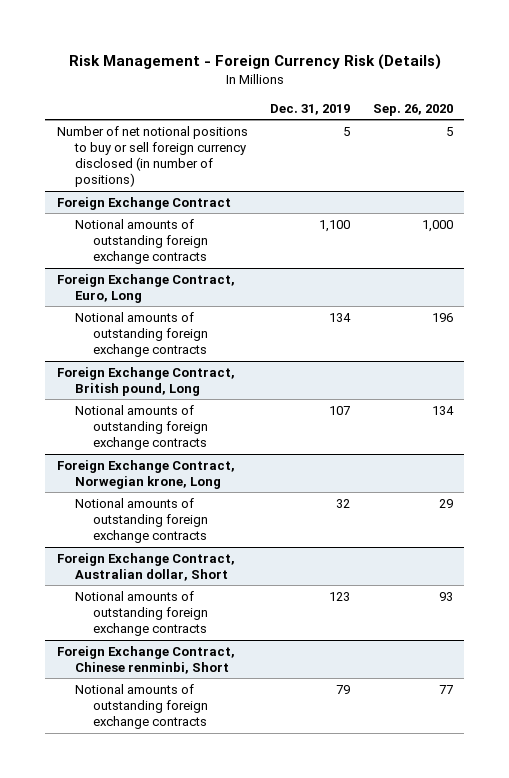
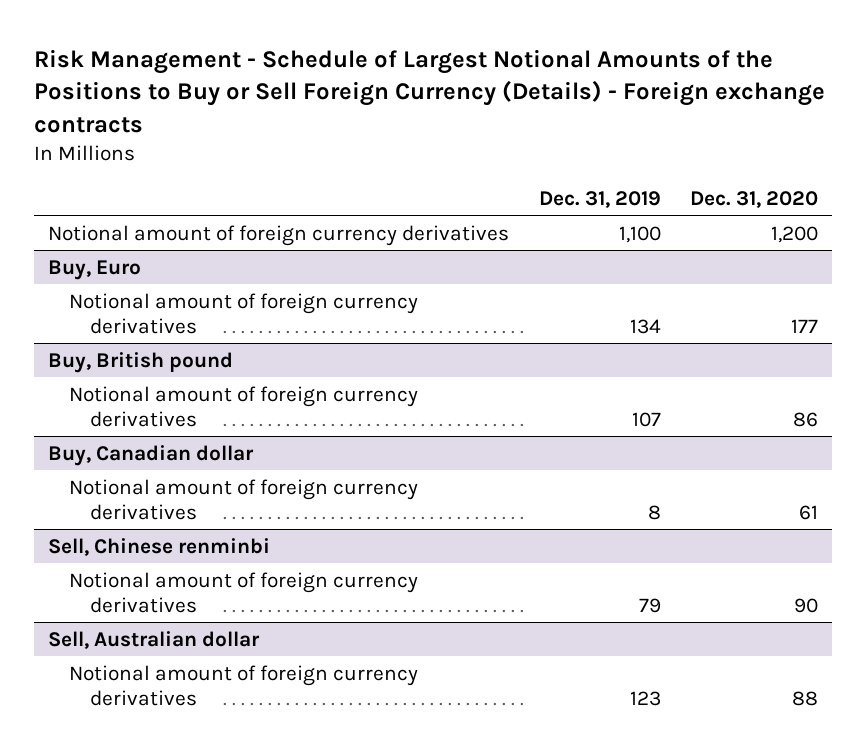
[68,53,441,70] Risk Management - Foreign Currency Risk (Details) -> [33,48,825,133] Risk Management - Schedule of Largest Notional Amounts of the Positions to Buy or Sell Foreign Currency (Details) - Foreign exchange contracts
[372,103,453,116] Sep. 26, 2020 -> none
none -> [689,190,818,208] Dec. 31, 2020
[56,125,248,188] Number of net notional positions to buy or sell foreign currency disclosed (in number of positions) -> none
[56,196,231,210] Foreign Exchange Contract -> none
[56,273,235,303] Foreign Exchange Contract, Euro, Long -> none
[56,366,235,396] Foreign Exchange Contract, British pound, Long -> none
[56,459,235,489] Foreign Exchange Contract, Norwegian krone, Long -> none
[56,552,235,581] Foreign Exchange Contract, Australian dollar, Short -> none
[56,645,235,674] Foreign Exchange Contract, Chinese renminbi, Short -> none
[74,218,209,265] Notional amounts of outstanding foreign exchange contracts -> [48,224,510,246] Notional amount of foreign currency derivatives
none -> [48,259,142,280] Buy, Euro
[74,311,209,358] Notional amounts of outstanding foreign exchange contracts -> [69,292,419,334] Notional amount of foreign currency derivatives
none -> [48,351,234,373] Buy, British pound
[74,404,209,451] Notional amounts of outstanding foreign exchange contracts -> [69,385,419,427] Notional amount of foreign currency derivatives
none -> [48,444,255,466] Buy, Canadian dollar
[74,497,209,544] Notional amounts of outstanding foreign exchange contracts -> [69,478,419,520] Notional amount of foreign currency derivatives
[336,498,351,508] 32 -> [647,504,661,520] 8
none -> [48,537,271,556] Sell, Chinese renminbi
[74,590,209,637] Notional amounts of outstanding foreign exchange contracts -> [69,571,419,613] Notional amount of foreign currency derivatives
[329,591,351,601] 123 -> [638,597,661,613] 79
none -> [48,630,261,649] Sell, Australian dollar
[74,683,209,730] Notional amounts of outstanding foreign exchange contracts -> [69,664,419,706] Notional amount of foreign currency derivatives
[336,684,351,694] 79 -> [629,690,661,706] 123

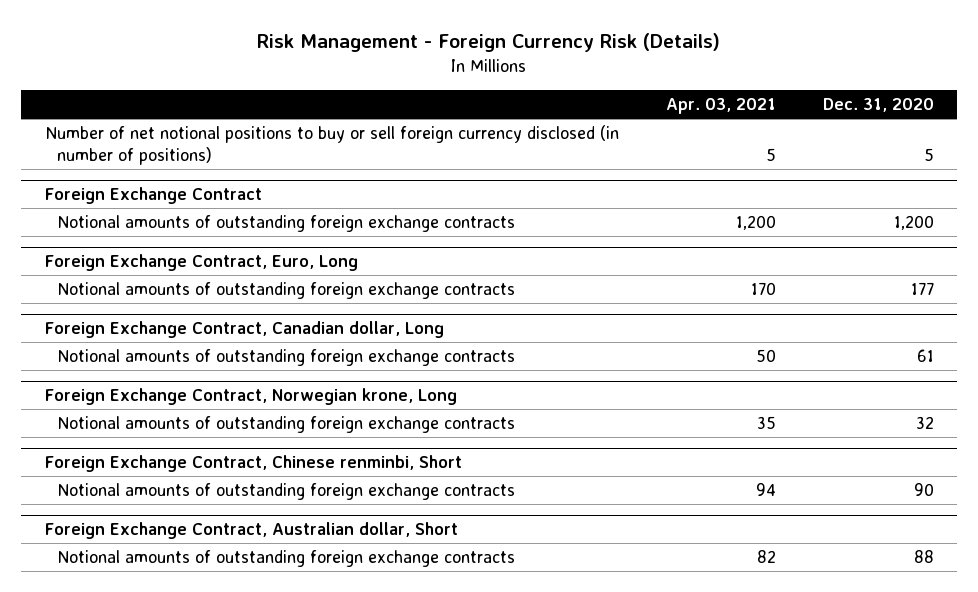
[33,48,825,133] Risk Management - Schedule of Largest Notional Amounts of the Positions to Buy or Sell Foreign Currency (Details) - Foreign exchange contracts -> [257,33,721,53] Risk Management - Foreign Currency Risk (Details)
[538,190,661,208] Dec. 31, 2019 -> none
none -> [665,97,776,114] Apr. 03, 2021
[48,259,142,280] Buy, Euro -> none
[48,351,234,373] Buy, British pound -> none
[48,444,255,466] Buy, Canadian dollar -> none
[48,537,271,556] Sell, Chinese renminbi -> none
[48,630,261,649] Sell, Australian dollar -> none
none -> [44,125,619,166] Number of net notional positions to buy or sell foreign currency disclosed (in number of positions)
none -> [44,187,262,205] Foreign Exchange Contract
[48,224,510,246] Notional amount of foreign currency derivatives -> [57,215,516,233] Notional amounts of outstanding foreign exchange contracts
none -> [44,254,358,272] Foreign Exchange Contract, Euro, Long
[69,292,419,334] Notional amount of foreign currency derivatives -> [57,282,516,300] Notional amounts of outstanding foreign exchange contracts
none -> [44,321,444,339] Foreign Exchange Contract, Canadian dollar, Long
[69,385,419,427] Notional amount of foreign currency derivatives -> [57,349,516,367] Notional amounts of outstanding foreign exchange contracts
[792,411,818,427] 86 -> [916,349,934,363] 61
none -> [44,388,457,406] Foreign Exchange Contract, Norwegian krone, Long
[69,478,419,520] Notional amount of foreign currency derivatives -> [57,416,516,434] Notional amounts of outstanding foreign exchange contracts
[798,504,818,520] 61 -> [915,416,934,430] 32
none -> [44,455,462,473] Foreign Exchange Contract, Chinese renminbi, Short
[69,571,419,613] Notional amount of foreign currency derivatives -> [57,483,516,501] Notional amounts of outstanding foreign exchange contracts
none -> [44,522,458,540] Foreign Exchange Contract, Australian dollar, Short
[69,664,419,706] Notional amount of foreign currency derivatives -> [57,550,516,568] Notional amounts of outstanding foreign exchange contracts

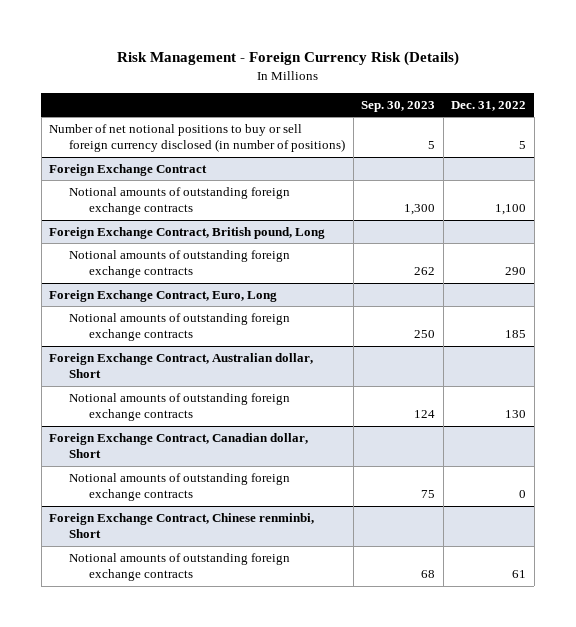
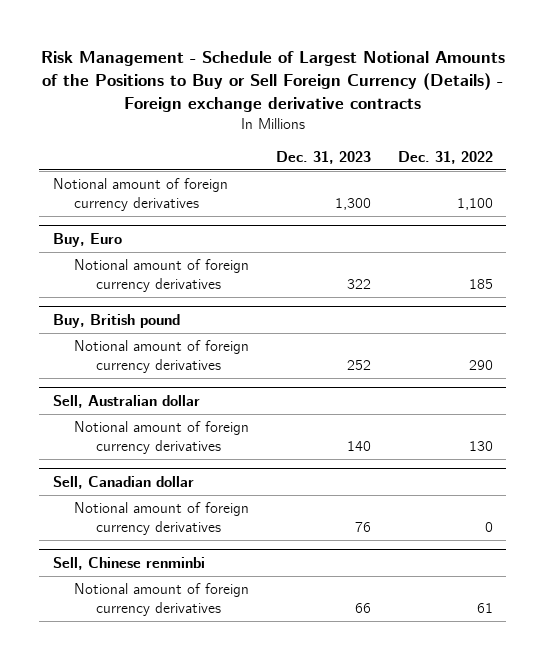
[116,50,459,66] Risk Management - Foreign Currency Risk (Details) -> [40,50,505,112] Risk Management - Schedule of Largest Notional Amounts of the Positions to Buy or Sell Foreign Currency (Details) - Foreign exchange derivative contracts
[361,100,436,112] Sep. 30, 2023 -> none
none -> [275,150,371,164] Dec. 31, 2023
[49,123,346,153] Number of net notional positions to buy or sell foreign currency disclosed (in number of positions) -> none
[49,163,208,176] Foreign Exchange Contract -> none
[49,226,326,239] Foreign Exchange Contract, British pound, Long -> none
[49,289,278,302] Foreign Exchange Contract, Euro, Long -> none
[49,352,314,379] Foreign Exchange Contract, Australian dollar, Short -> none
[49,432,309,459] Foreign Exchange Contract, Canadian dollar, Short -> none
[49,512,315,539] Foreign Exchange Contract, Chinese renminbi, Short -> none
[69,186,291,216] Notional amounts of outstanding foreign exchange contracts -> [52,178,228,212] Notional amount of foreign currency derivatives
none -> [52,232,122,247] Buy, Euro
[69,249,291,279] Notional amounts of outstanding foreign exchange contracts -> [74,259,250,293] Notional amount of foreign currency derivatives
[505,267,527,276] 290 -> [468,279,493,290] 185
none -> [52,313,180,328] Buy, British pound
[69,312,291,342] Notional amounts of outstanding foreign exchange contracts -> [74,340,250,374] Notional amount of foreign currency derivatives
[505,330,527,339] 185 -> [468,360,493,371] 290
none -> [52,394,200,408] Sell, Australian dollar
[69,392,291,422] Notional amounts of outstanding foreign exchange contracts -> [74,421,250,455] Notional amount of foreign currency derivatives
none -> [52,475,194,489] Sell, Canadian dollar
[69,472,291,502] Notional amounts of outstanding foreign exchange contracts -> [74,502,250,536] Notional amount of foreign currency derivatives
none -> [52,556,205,570] Sell, Chinese renminbi
[69,552,291,582] Notional amounts of outstanding foreign exchange contracts -> [74,583,250,617] Notional amount of foreign currency derivatives

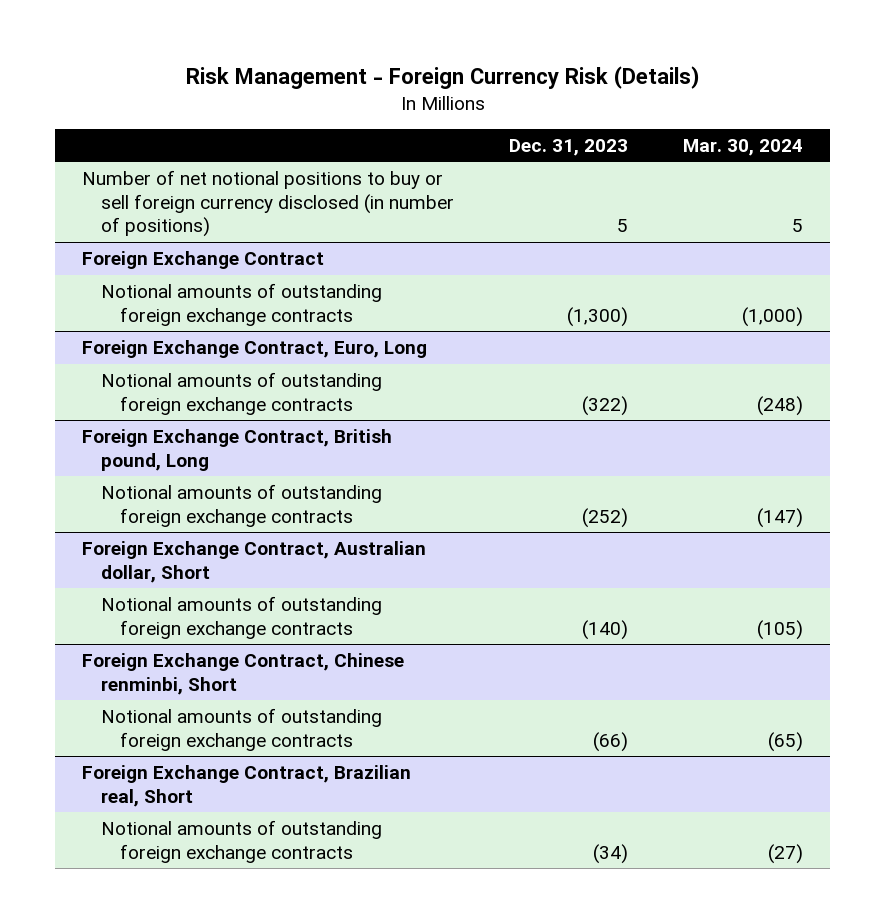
[40,50,505,112] Risk Management - Schedule of Largest Notional Amounts of the Positions to Buy or Sell Foreign Currency (Details) - Foreign exchange derivative contracts -> [185,66,700,90] Risk Management - Foreign Currency Risk (Details)
[397,150,493,164] Dec. 31, 2022 -> none
none -> [682,138,803,156] Mar. 30, 2024
[52,232,122,247] Buy, Euro -> none
[52,313,180,328] Buy, British pound -> none
[52,394,200,408] Sell, Australian dollar -> none
[52,475,194,489] Sell, Canadian dollar -> none
[52,556,205,570] Sell, Chinese renminbi -> none
none -> [82,170,454,238] Number of net notional positions to buy or sell foreign currency disclosed (in number of positions)
none -> [82,251,325,270] Foreign Exchange Contract
[52,178,228,212] Notional amount of foreign currency derivatives -> [100,283,382,326] Notional amounts of outstanding foreign exchange contracts
[334,198,371,211] 1,300 -> [566,306,628,327] (1,300)
none -> [82,340,428,359] Foreign Exchange Contract, Euro, Long
[74,259,250,293] Notional amount of foreign currency derivatives -> [100,372,382,415] Notional amounts of outstanding foreign exchange contracts
[346,279,371,290] 322 -> [581,395,628,416] (322)
none -> [82,429,393,471] Foreign Exchange Contract, British pound, Long
[74,340,250,374] Notional amount of foreign currency derivatives -> [100,484,382,527] Notional amounts of outstanding foreign exchange contracts
[346,360,371,371] 252 -> [581,507,628,528] (252)
none -> [82,541,427,583] Foreign Exchange Contract, Australian dollar, Short
[74,421,250,455] Notional amount of foreign currency derivatives -> [100,596,382,639] Notional amounts of outstanding foreign exchange contracts
[346,441,371,452] 140 -> [581,619,628,640] (140)
none -> [82,653,405,695] Foreign Exchange Contract, Chinese renminbi, Short
[74,502,250,536] Notional amount of foreign currency derivatives -> [100,708,382,751] Notional amounts of outstanding foreign exchange contracts
[354,522,371,533] 76 -> [592,731,628,752] (66)
none -> [82,765,412,807] Foreign Exchange Contract, Brazilian real, Short
[74,583,250,617] Notional amount of foreign currency derivatives -> [100,820,382,863] Notional amounts of outstanding foreign exchange contracts
[354,603,371,614] 66 -> [592,843,628,864] (34)

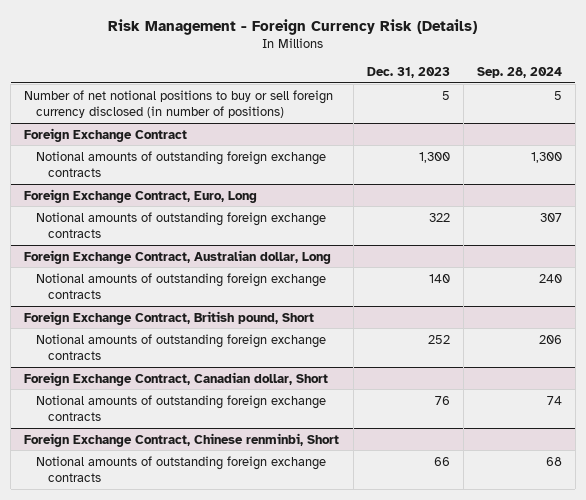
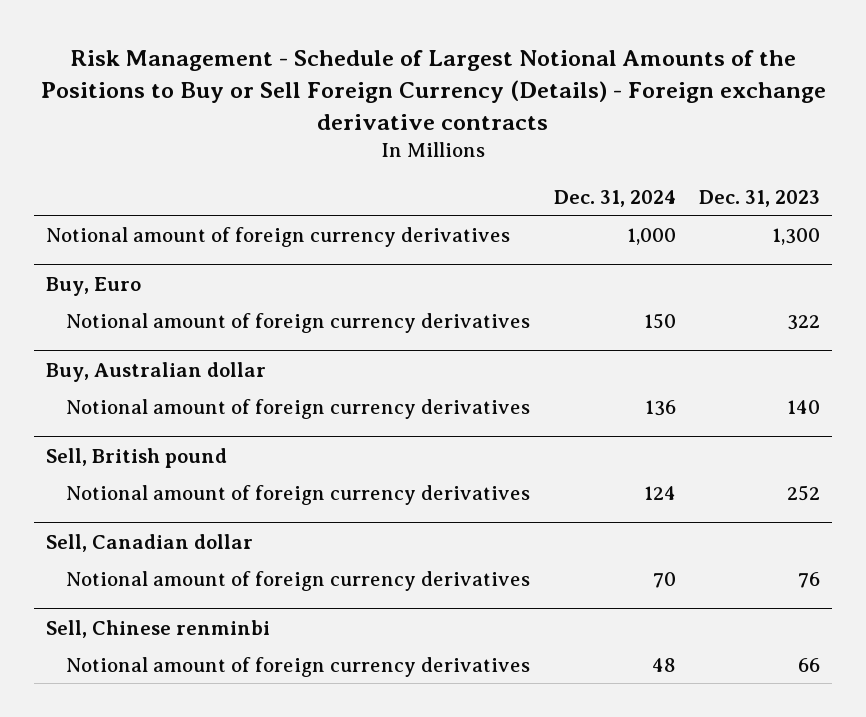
[108,18,478,35] Risk Management - Foreign Currency Risk (Details) -> [41,50,827,130] Risk Management - Schedule of Largest Notional Amounts of the Positions to Buy or Sell Foreign Currency (Details) - Foreign exchange derivative contracts
[476,67,562,79] Sep. 28, 2024 -> none
none -> [553,189,676,207] Dec. 31, 2024
[24,89,334,118] Number of net notional positions to buy or sell foreign currency disclosed (in number of positions) -> none
[24,127,188,142] Foreign Exchange Contract -> none
[24,188,258,203] Foreign Exchange Contract, Euro, Long -> none
[24,249,332,264] Foreign Exchange Contract, Australian dollar, Long -> none
[24,310,315,325] Foreign Exchange Contract, British pound, Short -> none
[24,371,329,386] Foreign Exchange Contract, Canadian dollar, Short -> none
[24,432,340,447] Foreign Exchange Contract, Chinese renminbi, Short -> none
[36,150,327,177] Notional amounts of outstanding foreign exchange contracts -> [46,226,511,247] Notional amount of foreign currency derivatives
none -> [46,276,142,296] Buy, Euro
[36,211,327,238] Notional amounts of outstanding foreign exchange contracts -> [66,312,531,333] Notional amount of foreign currency derivatives
none -> [46,361,267,382] Buy, Australian dollar
[36,272,327,299] Notional amounts of outstanding foreign exchange contracts -> [66,398,531,419] Notional amount of foreign currency derivatives
none -> [46,447,228,468] Sell, British pound
[36,333,327,360] Notional amounts of outstanding foreign exchange contracts -> [66,484,531,505] Notional amount of foreign currency derivatives
none -> [46,533,254,552] Sell, Canadian dollar
[36,394,327,421] Notional amounts of outstanding foreign exchange contracts -> [66,570,531,591] Notional amount of foreign currency derivatives
none -> [46,619,271,638] Sell, Chinese renminbi
[36,455,327,482] Notional amounts of outstanding foreign exchange contracts -> [66,656,531,677] Notional amount of foreign currency derivatives

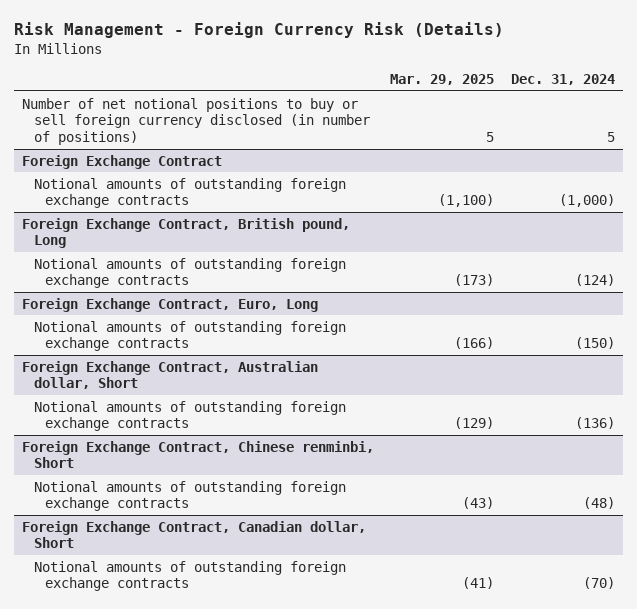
[41,50,827,130] Risk Management - Schedule of Largest Notional Amounts of the Positions to Buy or Sell Foreign Currency (Details) - Foreign exchange derivative contracts -> [13,22,504,39] Risk Management - Foreign Currency Risk (Details)
[698,189,820,207] Dec. 31, 2023 -> none
none -> [390,74,495,86] Mar. 29, 2025
[46,276,142,296] Buy, Euro -> none
[46,361,267,382] Buy, Australian dollar -> none
[46,447,228,468] Sell, British pound -> none
[46,533,254,552] Sell, Canadian dollar -> none
[46,619,271,638] Sell, Chinese renminbi -> none
none -> [22,97,370,146] Number of net notional positions to buy or sell foreign currency disclosed (in number of positions)
none -> [22,154,223,169] Foreign Exchange Contract
[46,226,511,247] Notional amount of foreign currency derivatives -> [33,177,346,209] Notional amounts of outstanding foreign exchange contracts
[626,227,676,245] 1,000 -> [558,194,615,208] (1,000)
none -> [22,217,351,249] Foreign Exchange Contract, British pound, Long
[66,312,531,333] Notional amount of foreign currency derivatives -> [33,257,346,289] Notional amounts of outstanding foreign exchange contracts
[643,312,676,329] 150 -> [574,274,615,287] (124)
none -> [22,297,319,312] Foreign Exchange Contract, Euro, Long
[66,398,531,419] Notional amount of foreign currency derivatives -> [33,320,346,352] Notional amounts of outstanding foreign exchange contracts
[644,399,676,416] 136 -> [574,337,615,350] (150)
none -> [22,360,319,390] Foreign Exchange Contract, Australian dollar, Short
[66,484,531,505] Notional amount of foreign currency derivatives -> [33,400,346,432] Notional amounts of outstanding foreign exchange contracts
[643,485,676,500] 124 -> [574,417,615,430] (136)
none -> [22,440,375,469] Foreign Exchange Contract, Chinese renminbi, Short
[66,570,531,591] Notional amount of foreign currency derivatives -> [33,480,346,512] Notional amounts of outstanding foreign exchange contracts
[652,571,676,588] 70 -> [582,497,615,510] (48)
none -> [22,520,367,549] Foreign Exchange Contract, Canadian dollar, Short
[66,656,531,677] Notional amount of foreign currency derivatives -> [33,560,346,592] Notional amounts of outstanding foreign exchange contracts
[651,657,676,672] 48 -> [582,577,615,590] (70)

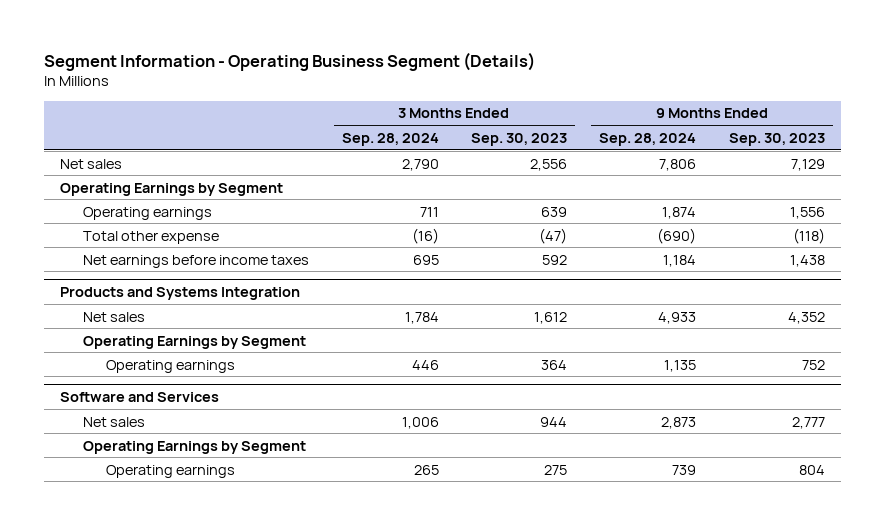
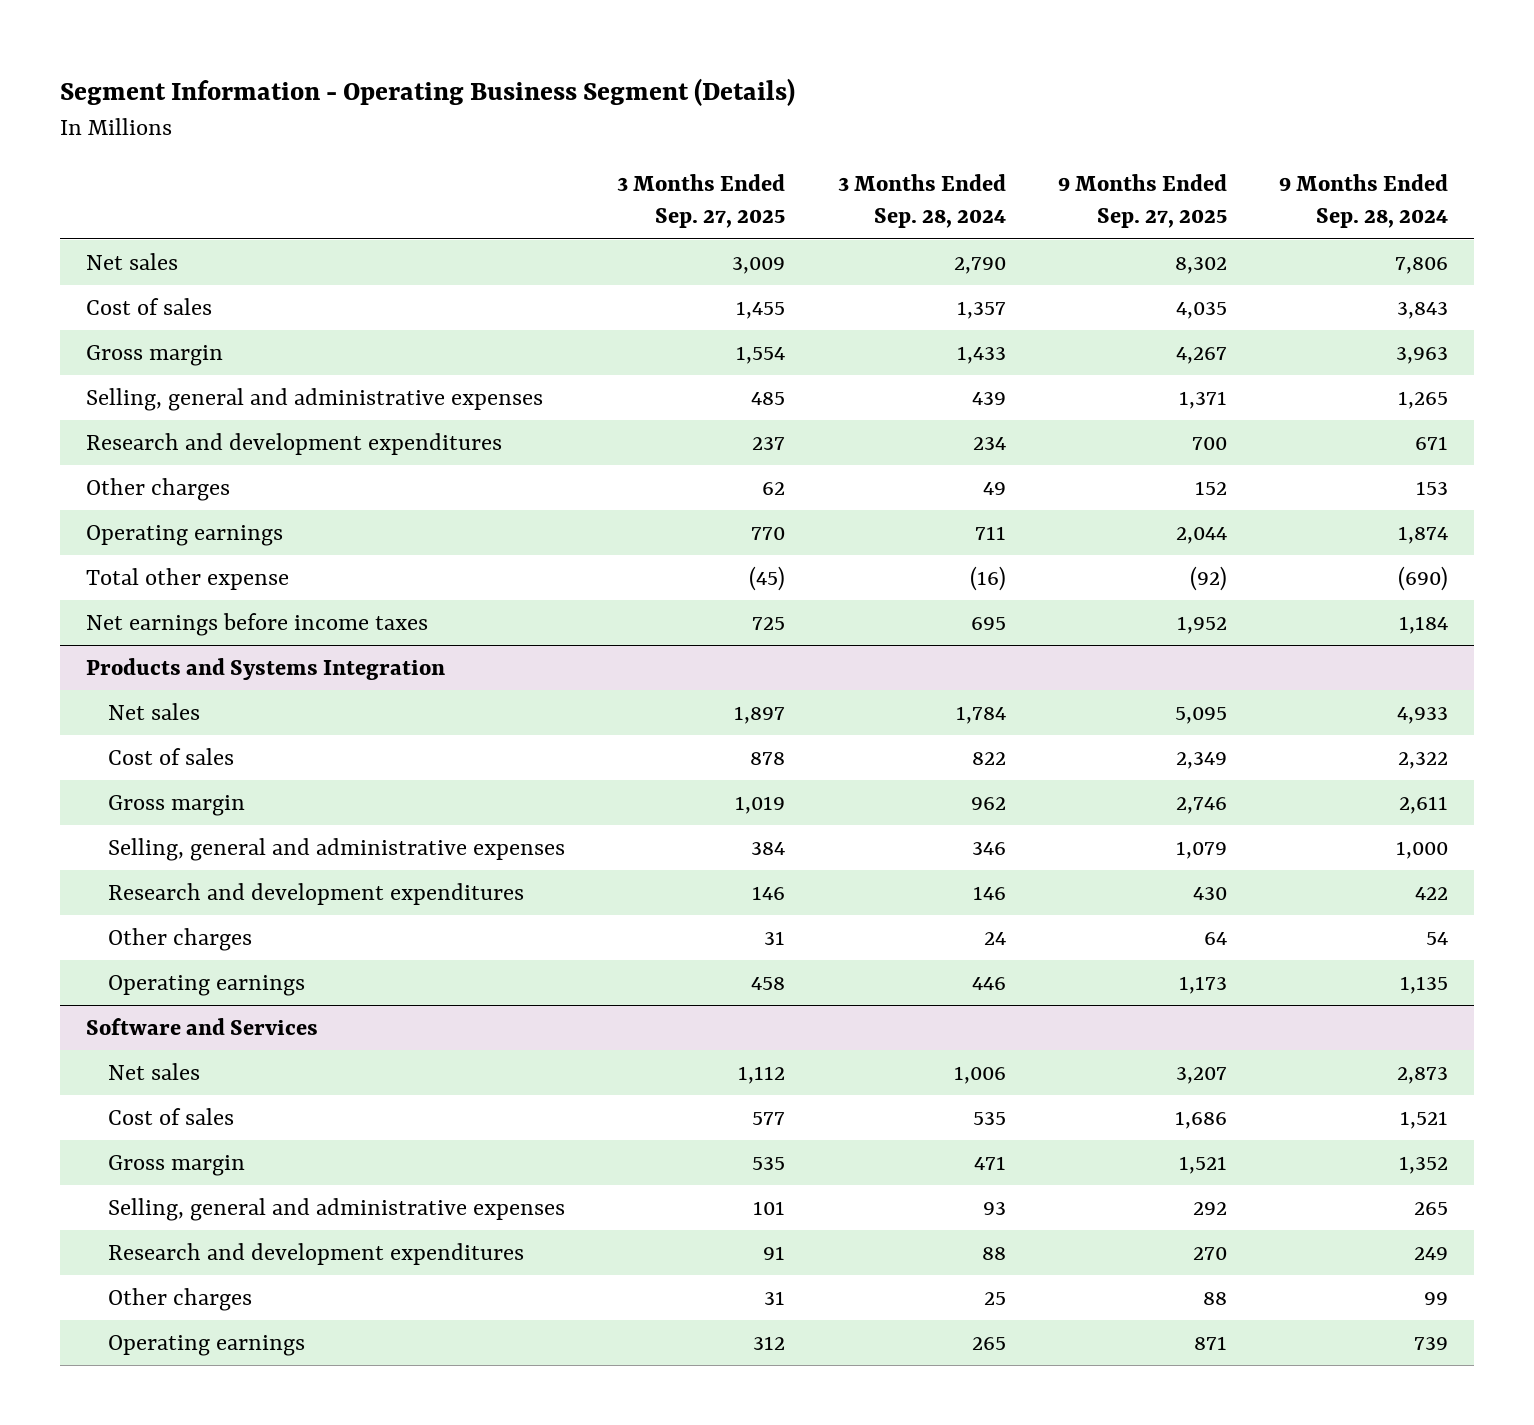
[471,132,568,146] Sep. 30, 2023 -> none
[728,132,825,146] Sep. 30, 2023 -> none
none -> [617,173,786,229] 3 Months Ended Sep. 27, 2025
none -> [1057,173,1227,229] 9 Months Ended Sep. 27, 2025
[60,182,284,196] Operating Earnings by Segment -> none
none -> [86,297,213,315] Cost of sales
none -> [86,344,224,366] Gross margin
none -> [86,387,544,411] Selling, general and administrative expenses
none -> [86,432,503,455] Research and development expenditures
none -> [86,477,231,501] Other charges
[83,335,307,349] Operating Earnings by Segment -> none
none -> [108,747,235,765] Cost of sales
none -> [108,794,246,816] Gross margin
none -> [108,837,566,861] Selling, general and administrative expenses
none -> [108,882,525,905] Research and development expenditures
none -> [108,927,253,951] Other charges
[83,440,307,454] Operating Earnings by Segment -> none
none -> [108,1107,235,1125] Cost of sales
none -> [108,1154,246,1176] Gross margin
none -> [108,1197,566,1221] Selling, general and administrative expenses
none -> [108,1242,525,1265] Research and development expenditures
none -> [108,1287,253,1311] Other charges

